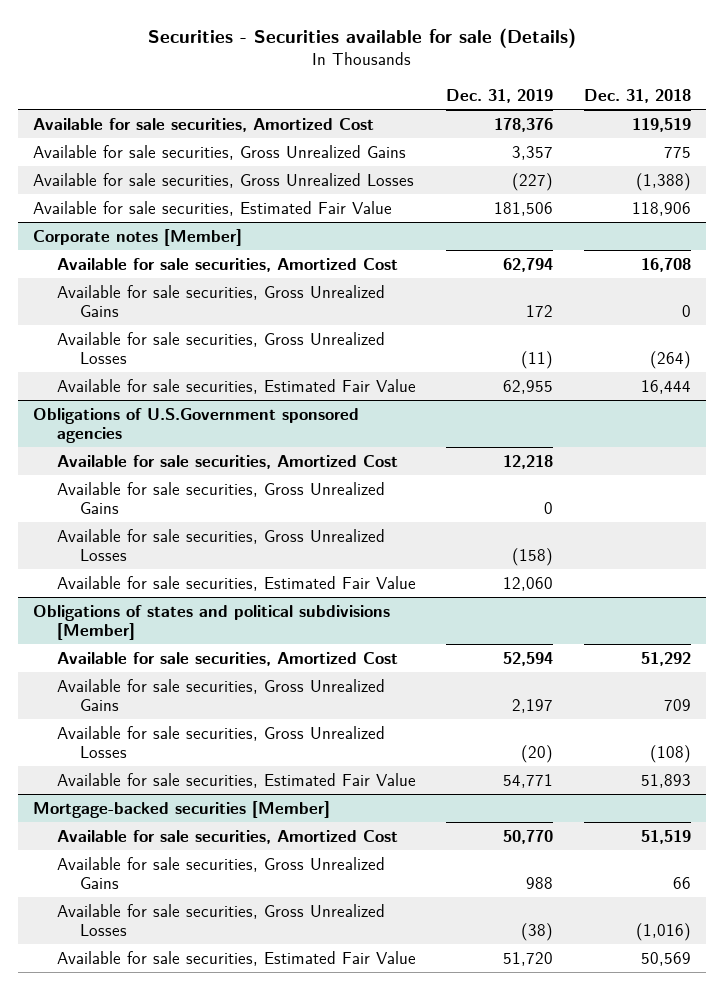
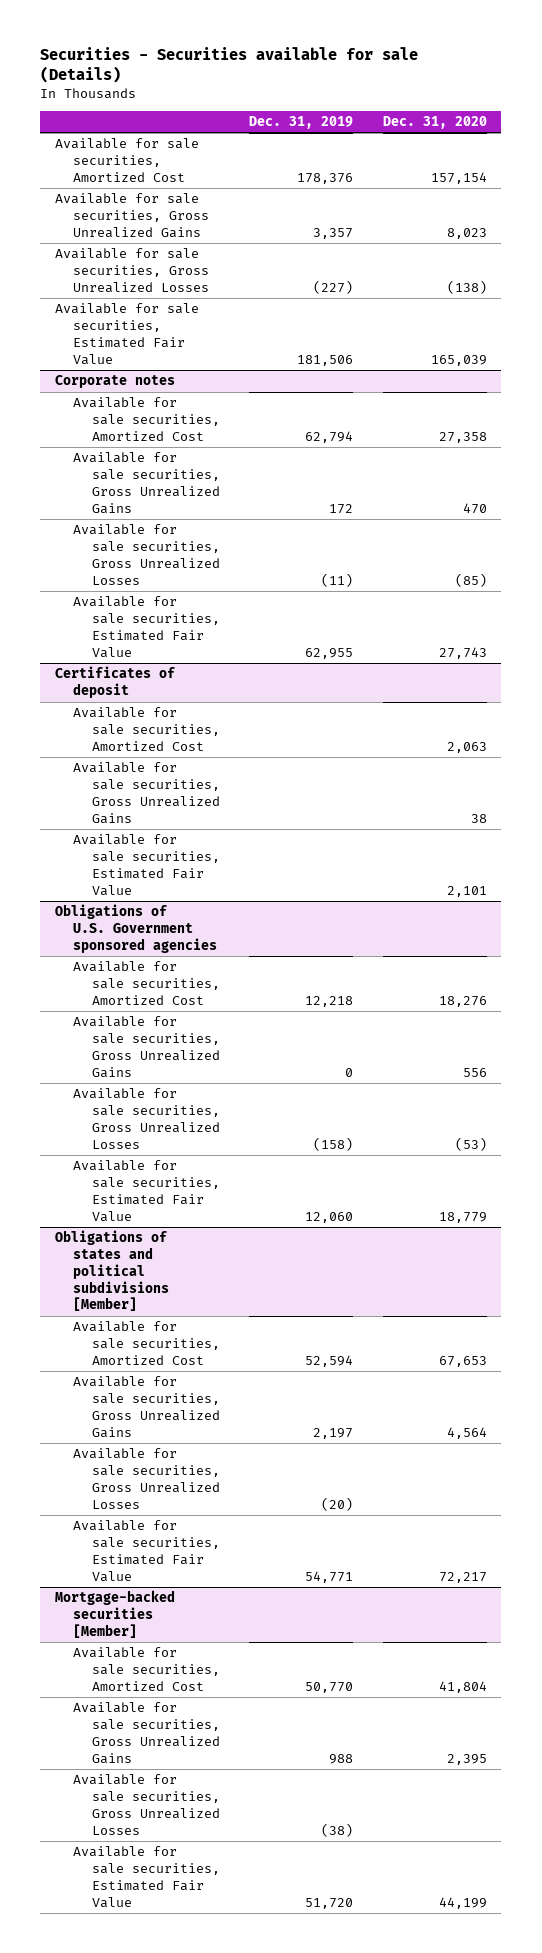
[583,89,691,104] Dec. 31, 2018 -> none
none -> [382,115,487,129] Dec. 31, 2020
[32,228,242,246] Corporate notes [Member] -> [55,375,176,389] Corporate notes
none -> [55,666,176,699] Certificates of deposit
none -> [73,707,220,751] Available for sale securities, Amortized Cost
none -> [73,762,220,824] Available for sale securities, Gross Unrealized Gains
none -> [73,834,220,896] Available for sale securities, Estimated Fair Value
[32,407,359,444] Obligations of U.S.Government sponsored agencies -> [55,904,218,953] Obligations of U.S. Government sponsored agencies

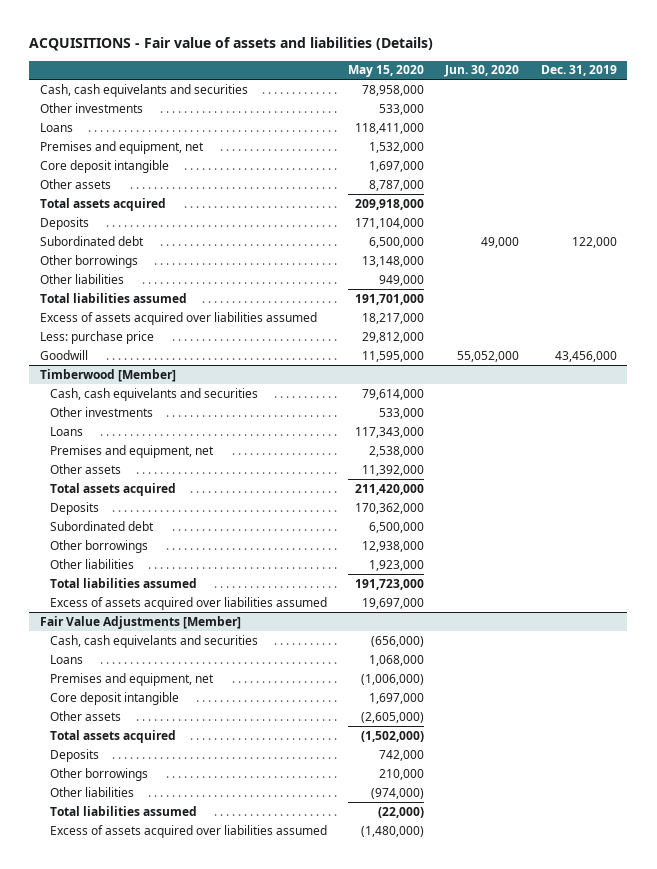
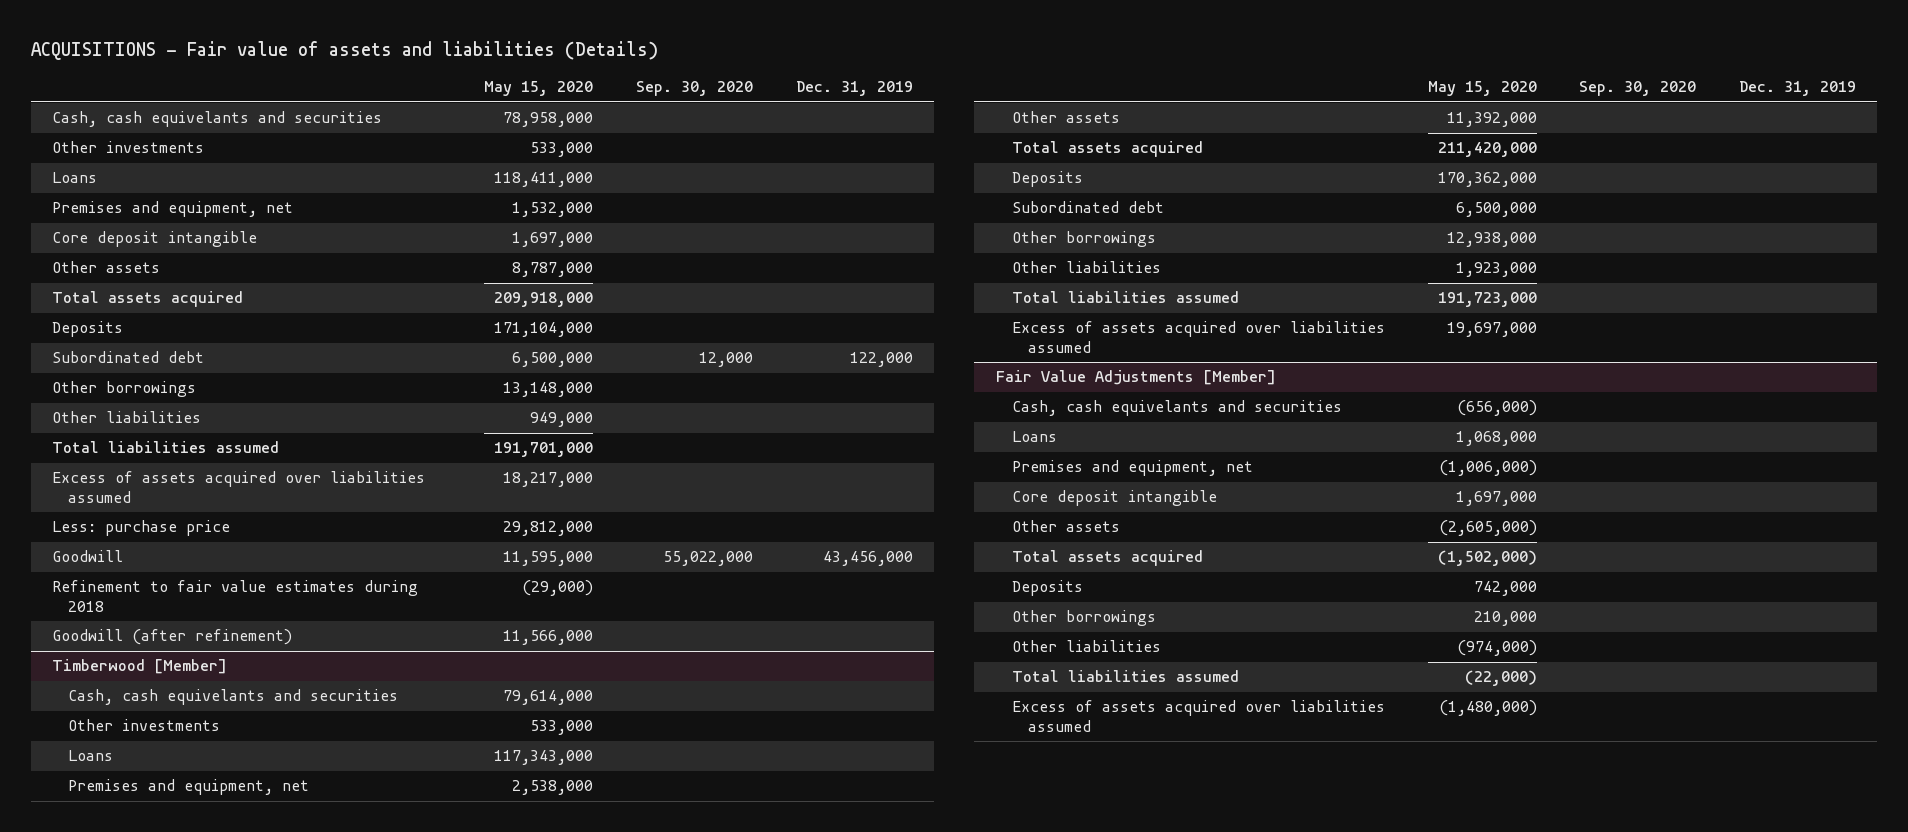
[444,65,520,78] Jun. 30, 2020 -> none
none -> [635,81,753,97] Sep. 30, 2020
none -> [52,580,419,612] Refinement to fair value estimates during 2018
none -> [52,629,293,646] Goodwill (after refinement)

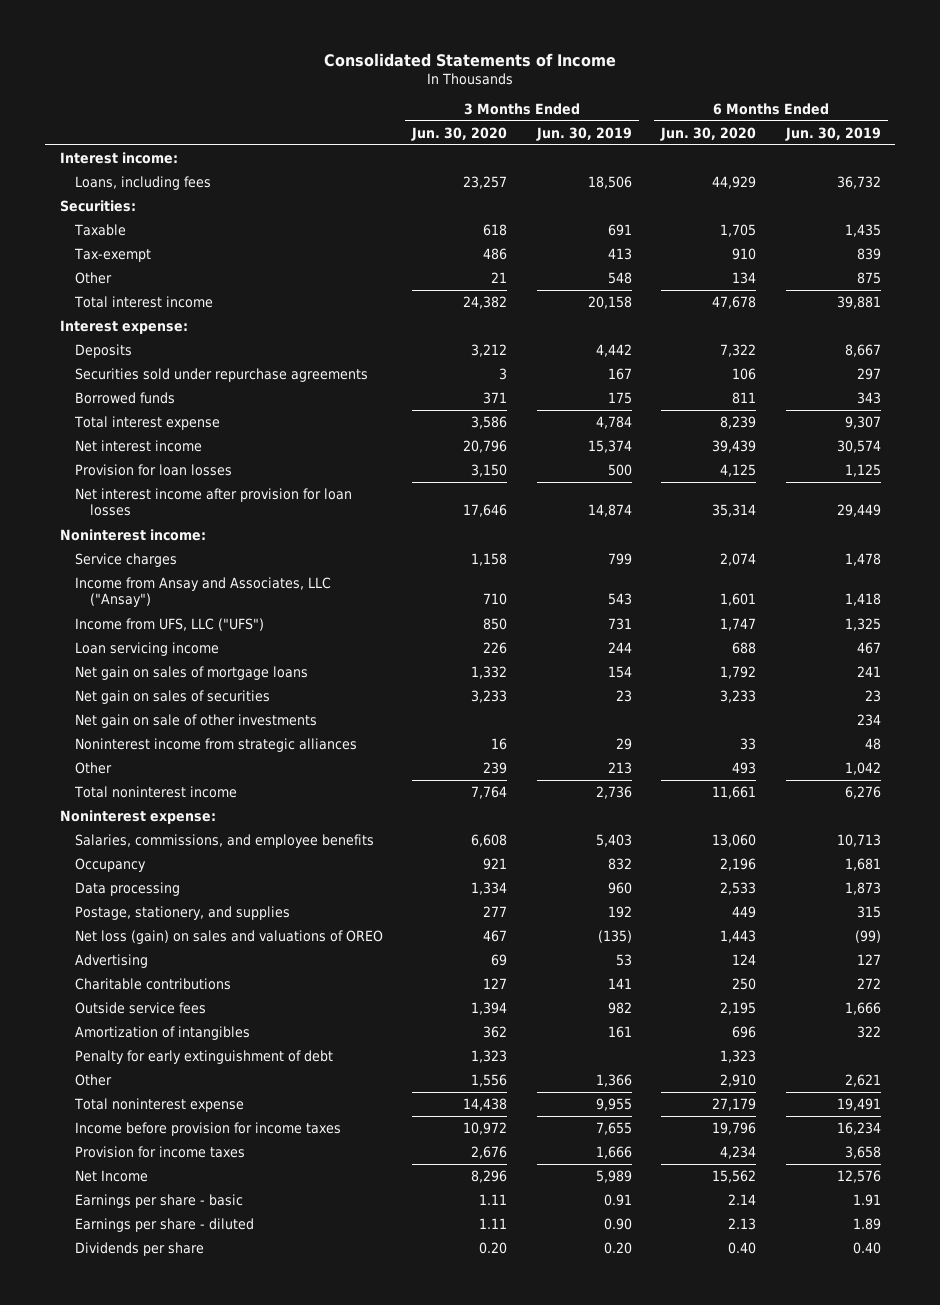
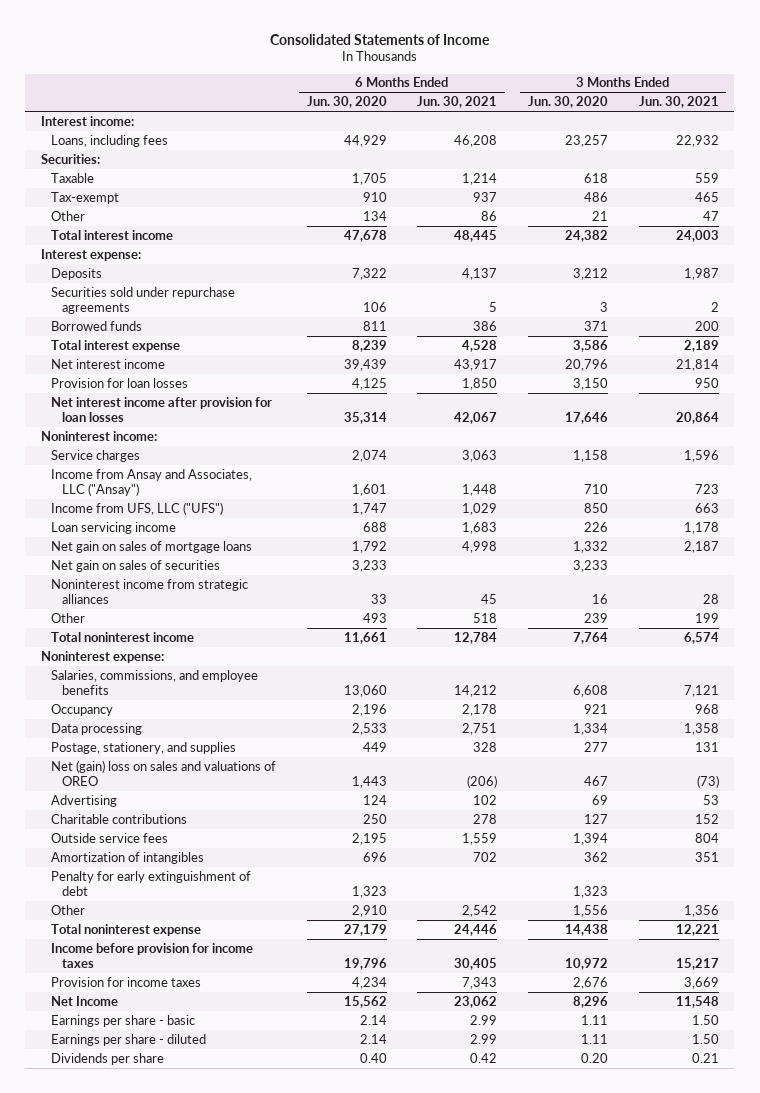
[535,126,632,141] Jun. 30, 2019 -> none
[784,126,881,141] Jun. 30, 2019 -> none
none -> [417,96,498,109] Jun. 30, 2021
none -> [638,96,719,109] Jun. 30, 2021
[74,713,317,728] Net gain on sale of other investments -> none
[74,929,383,944] Net loss (gain) on sales and valuations of OREO -> [51,759,277,786] Net (gain) loss on sales and valuations of OREO
[728,1217,757,1230] 2.13 -> [359,1033,387,1044] 2.14

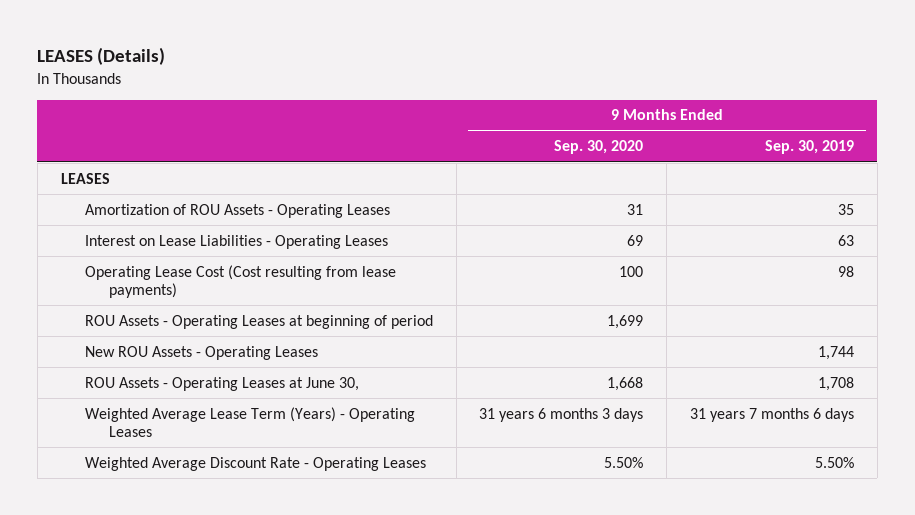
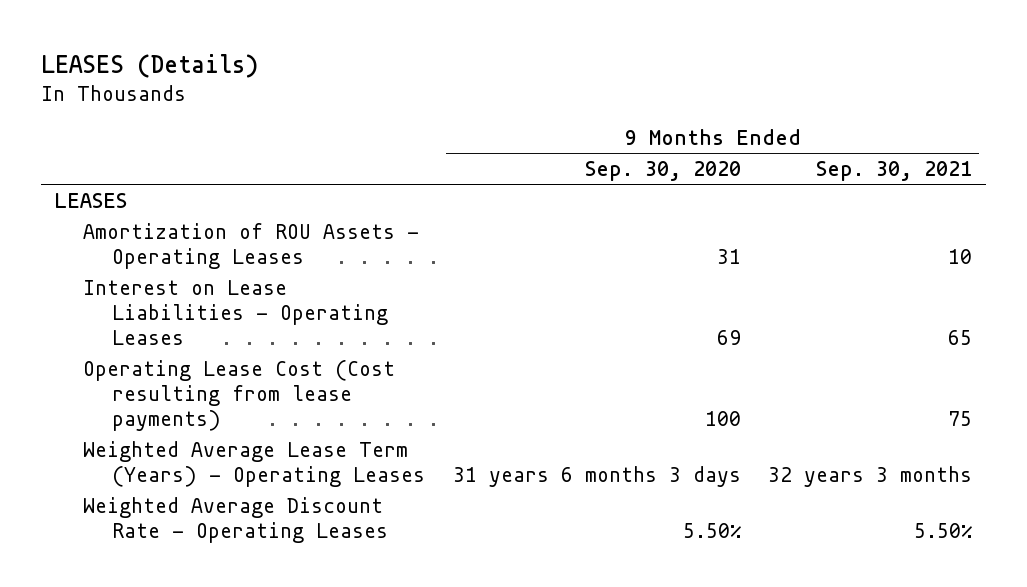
[765,140,855,155] Sep. 30, 2019 -> none
none -> [816,160,973,181] Sep. 30, 2021
[84,314,433,329] ROU Assets - Operating Leases at beginning of period -> none
[84,345,318,360] New ROU Assets - Operating Leases -> none
[84,376,359,391] ROU Assets - Operating Leases at June 30, -> none

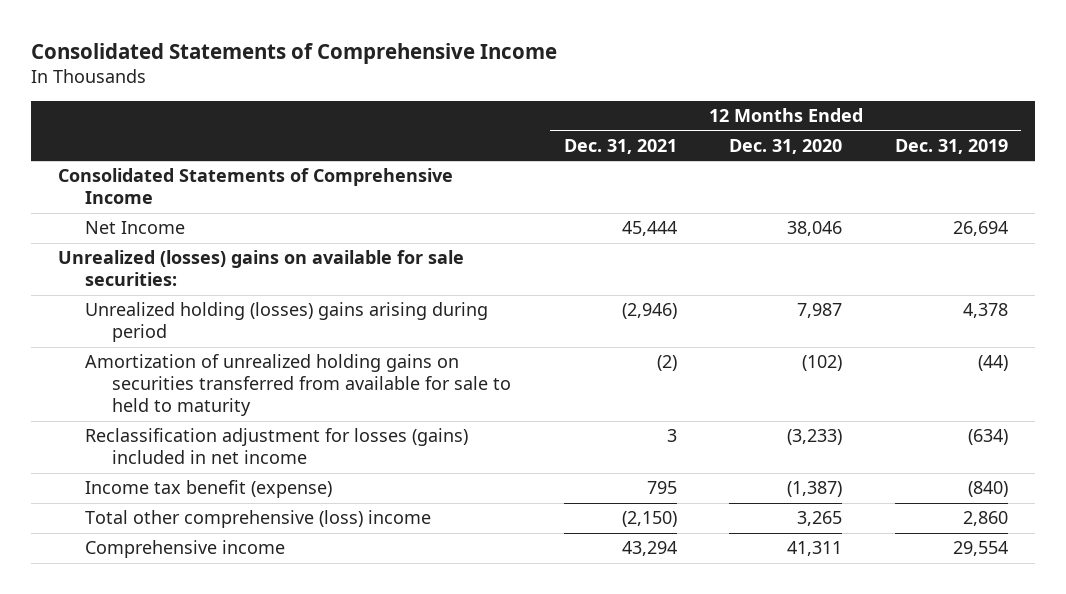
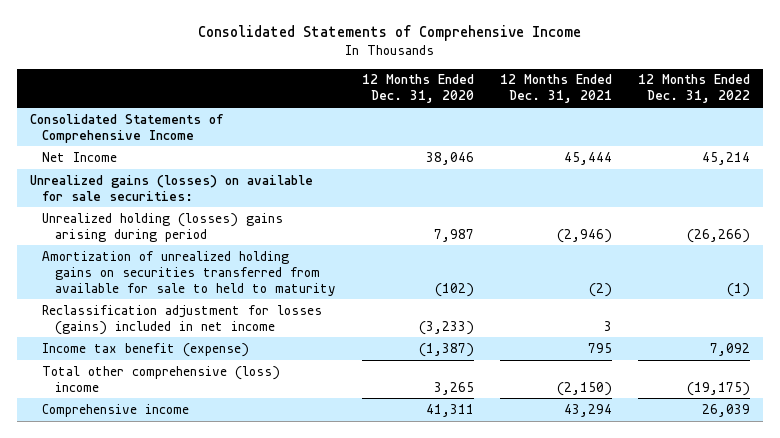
[895,138,1009,154] Dec. 31, 2019 -> none
none -> [637,74,750,104] 12 Months Ended Dec. 31, 2022
[57,250,464,287] Unrealized (losses) gains on available for sale securities: -> [29,174,313,201] Unrealized gains (losses) on available for sale securities:

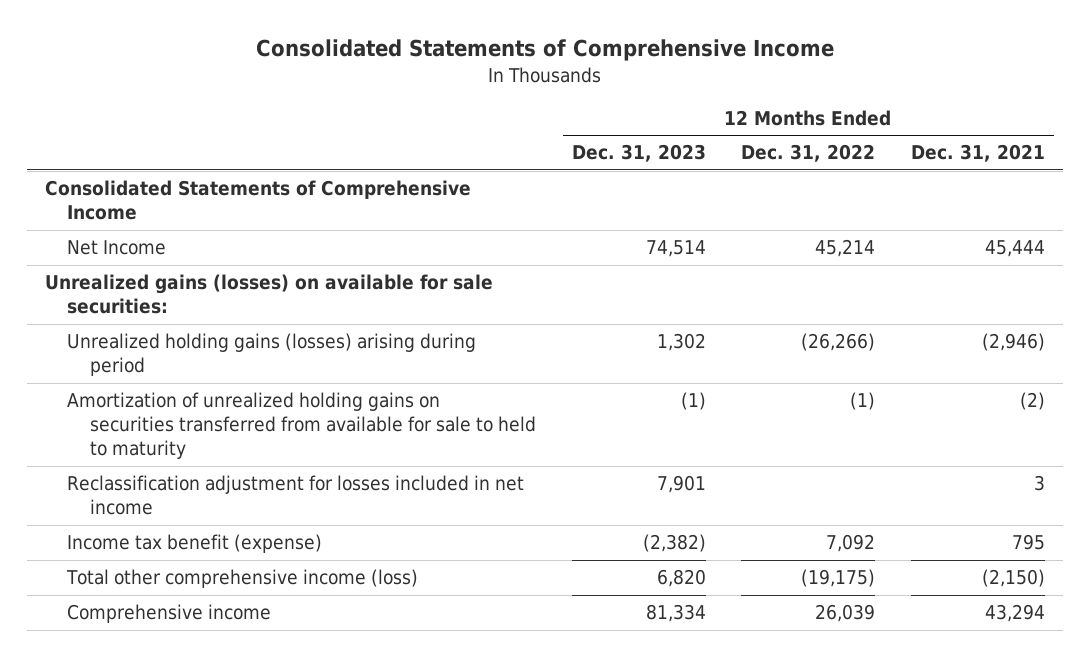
[361,74,474,104] 12 Months Ended Dec. 31, 2020 -> none
none -> [571,144,706,163] Dec. 31, 2023
[42,212,284,242] Unrealized holding (losses) gains arising during period -> [67,333,477,377] Unrealized holding gains (losses) arising during period
[42,304,323,335] Reclassification adjustment for losses (gains) included in net income -> [67,475,525,516] Reclassification adjustment for losses included in net income
[42,365,281,392] Total other comprehensive (loss) income -> [66,569,419,589] Total other comprehensive income (loss)

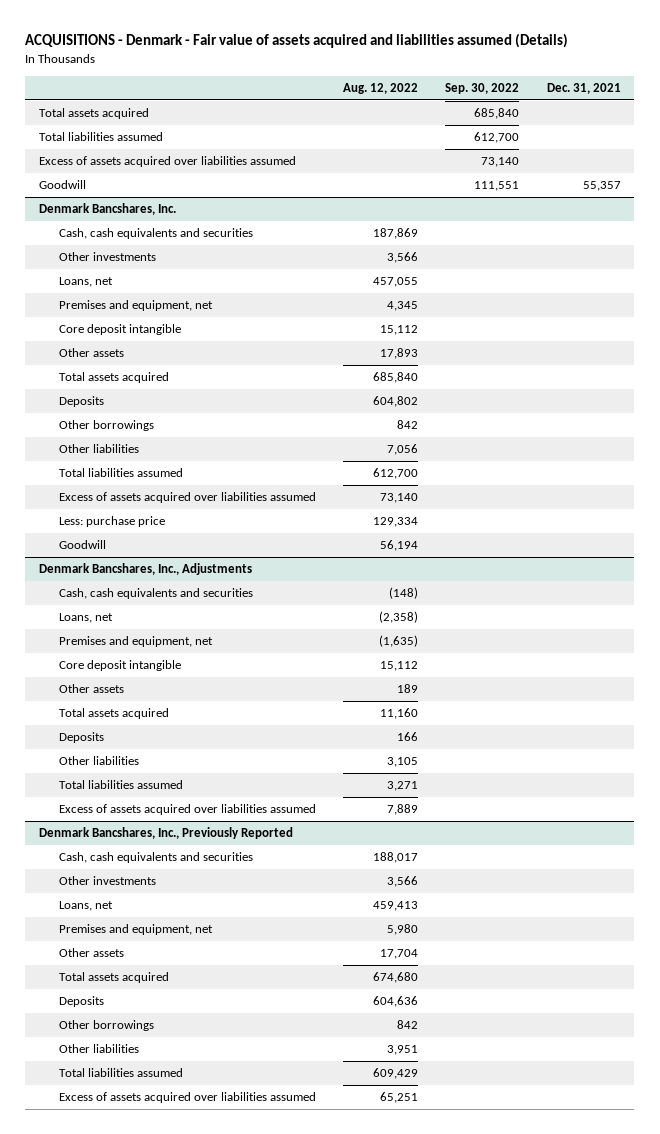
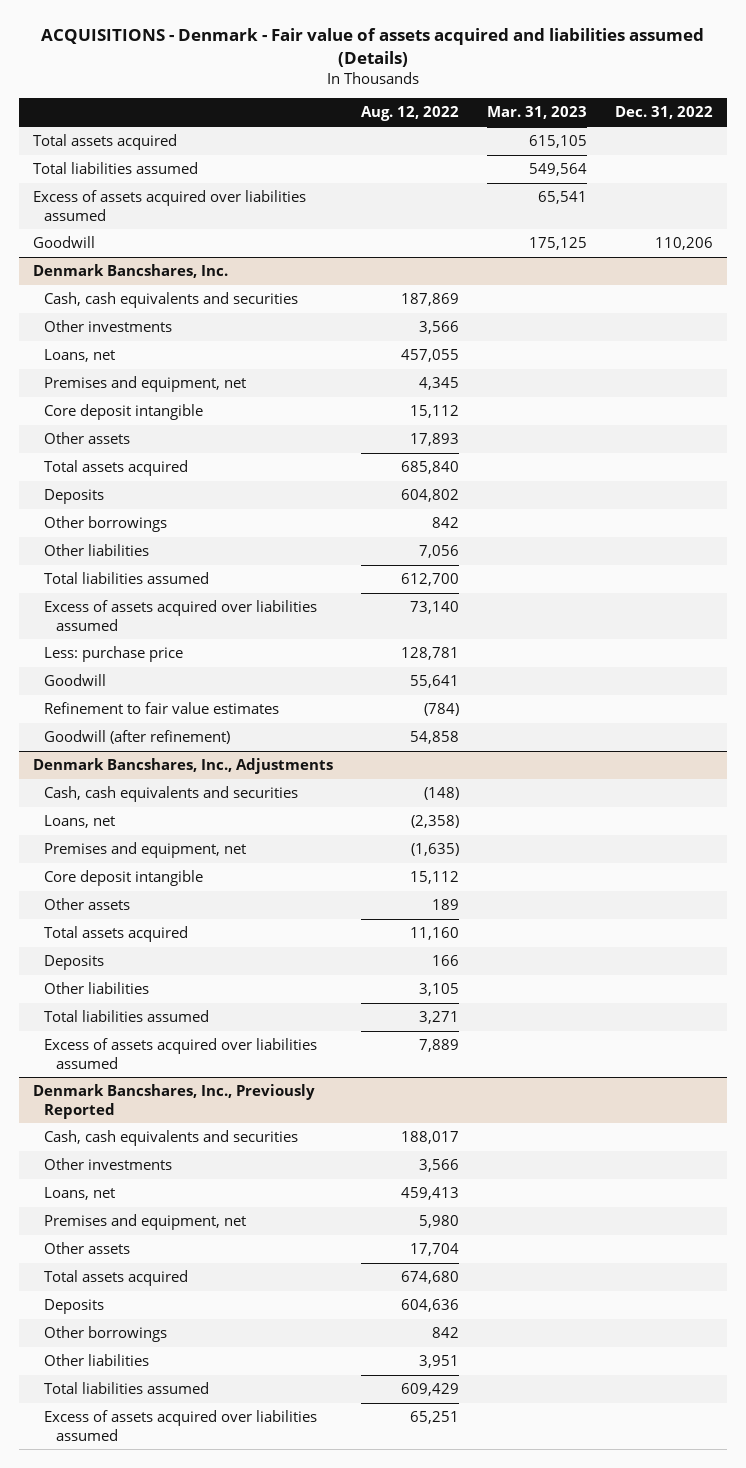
[445,83,520,95] Sep. 30, 2022 -> none
[546,83,621,95] Dec. 31, 2021 -> none
none -> [487,106,588,120] Mar. 31, 2023
none -> [615,106,714,120] Dec. 31, 2022
[373,517,419,528] 129,334 -> [400,646,459,660] 128,781
[380,540,419,552] 56,194 -> [409,674,459,688] 55,641
none -> [44,701,280,714] Refinement to fair value estimates
none -> [44,729,231,744] Goodwill (after refinement)

